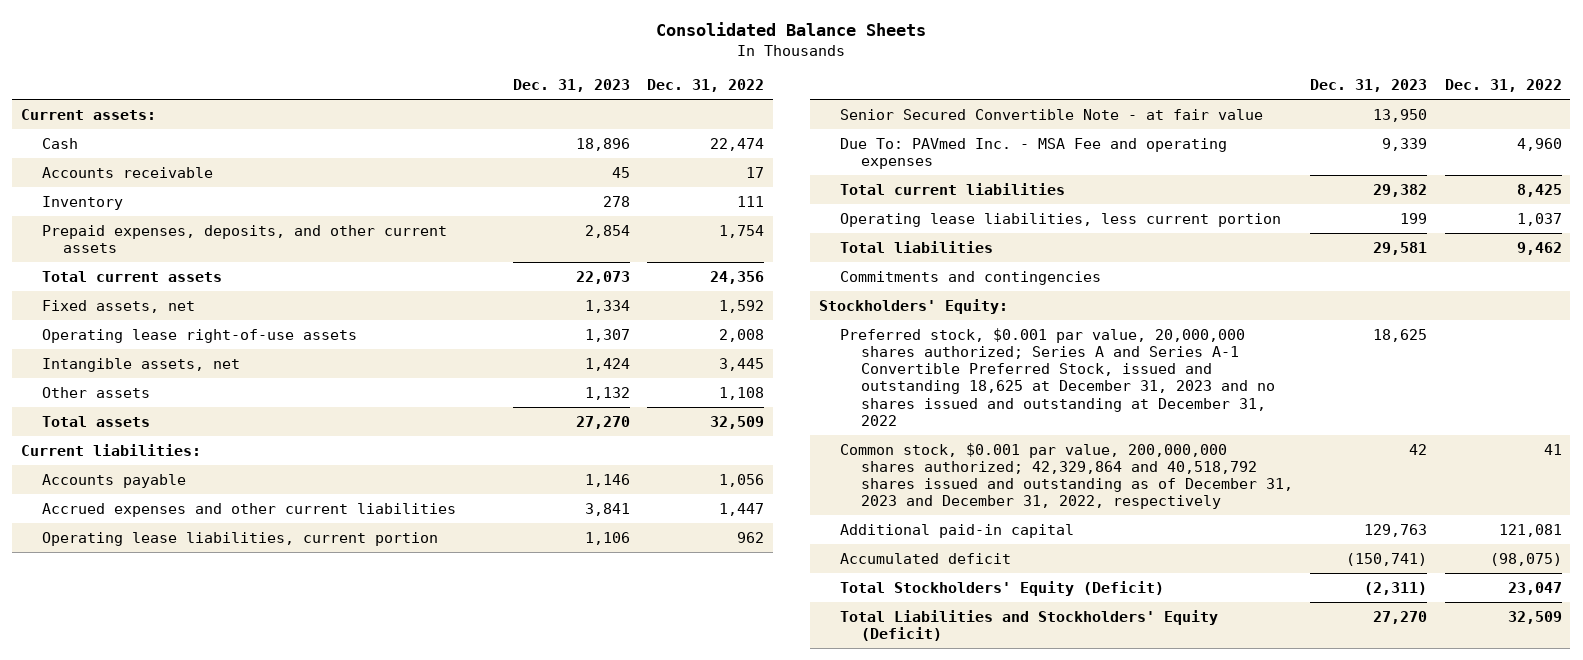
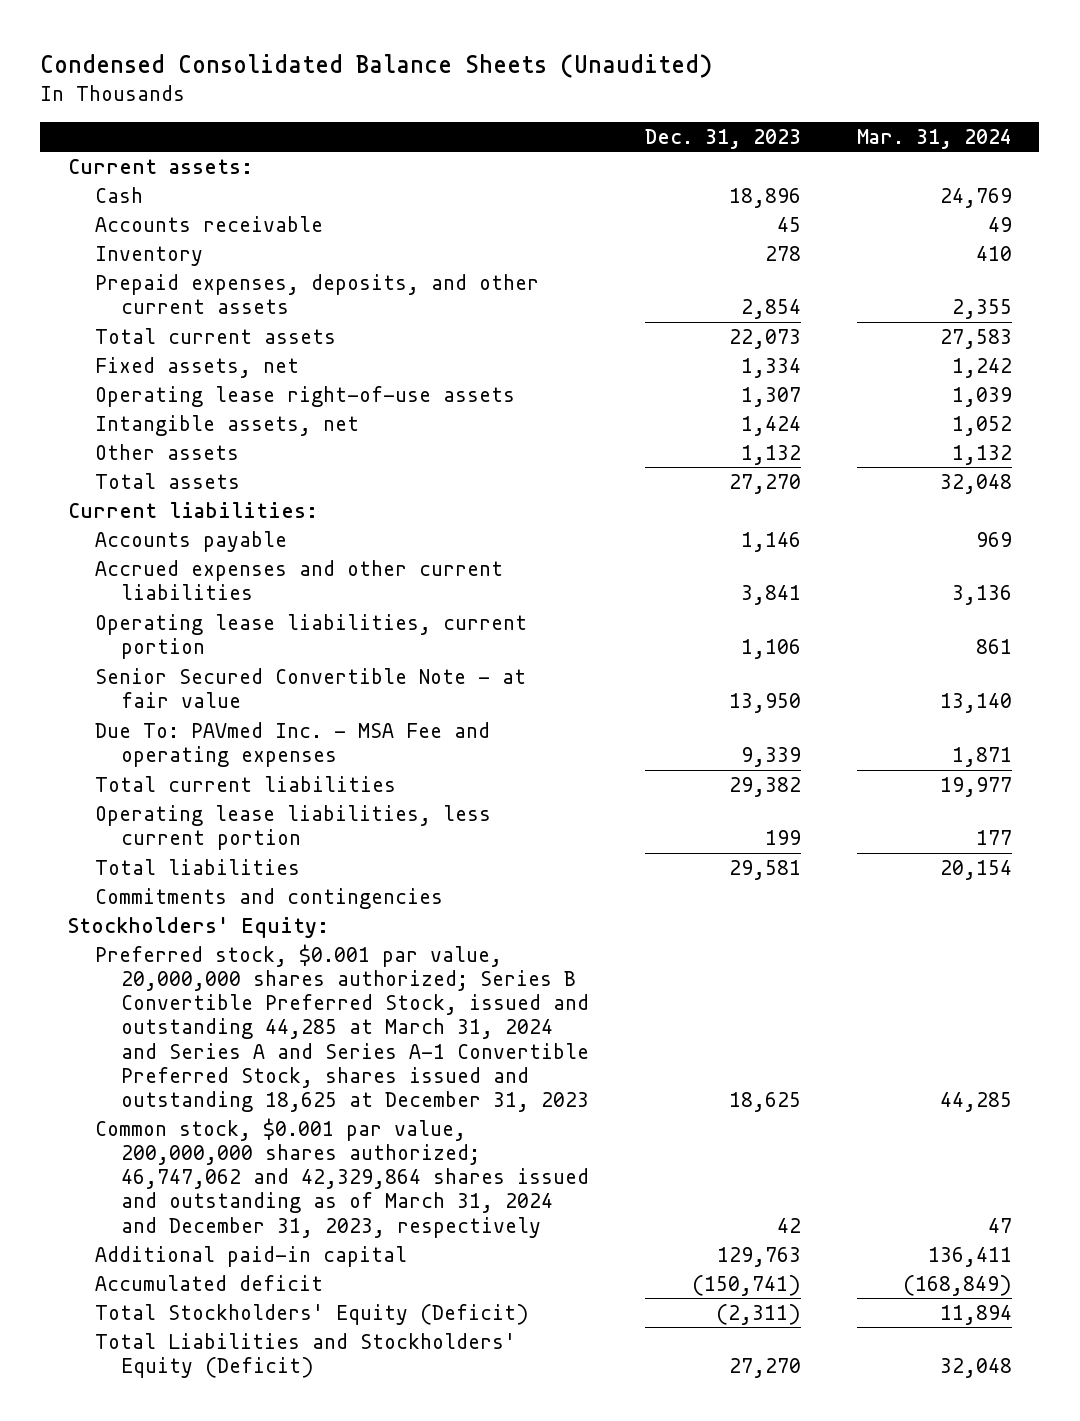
[656,21,927,36] Consolidated Balance Sheets -> [40,53,713,78] Condensed Consolidated Balance Sheets (Unaudited)
[647,79,765,93] Dec. 31, 2022 -> none
none -> [856,128,1012,149] Mar. 31, 2024
[839,327,1275,426] Preferred stock, $0.001 par value, 20,000,000 shares authorized; Series A and Series A-1 Convertible Preferred Stock, issued and outstanding 18,625 at December 31, 2023 and no shares issued and outstanding at December 31, 2022 -> [94,943,590,1112] Preferred stock, $0.001 par value, 20,000,000 shares authorized; Series B Convertible Preferred Stock, issued and outstanding 44,285 at March 31, 2024 and Series A and Series A-1 Convertible Preferred Stock, shares issued and outstanding 18,625 at December 31, 2023
[839,442,1293,510] Common stock, $0.001 par value, 200,000,000 shares authorized; 42,329,864 and 40,518,792 shares issued and outstanding as of December 31, 2023 and December 31, 2022, respectively -> [94,1117,590,1238] Common stock, $0.001 par value, 200,000,000 shares authorized; 46,747,062 and 42,329,864 shares issued and outstanding as of March 31, 2024 and December 31, 2023, respectively

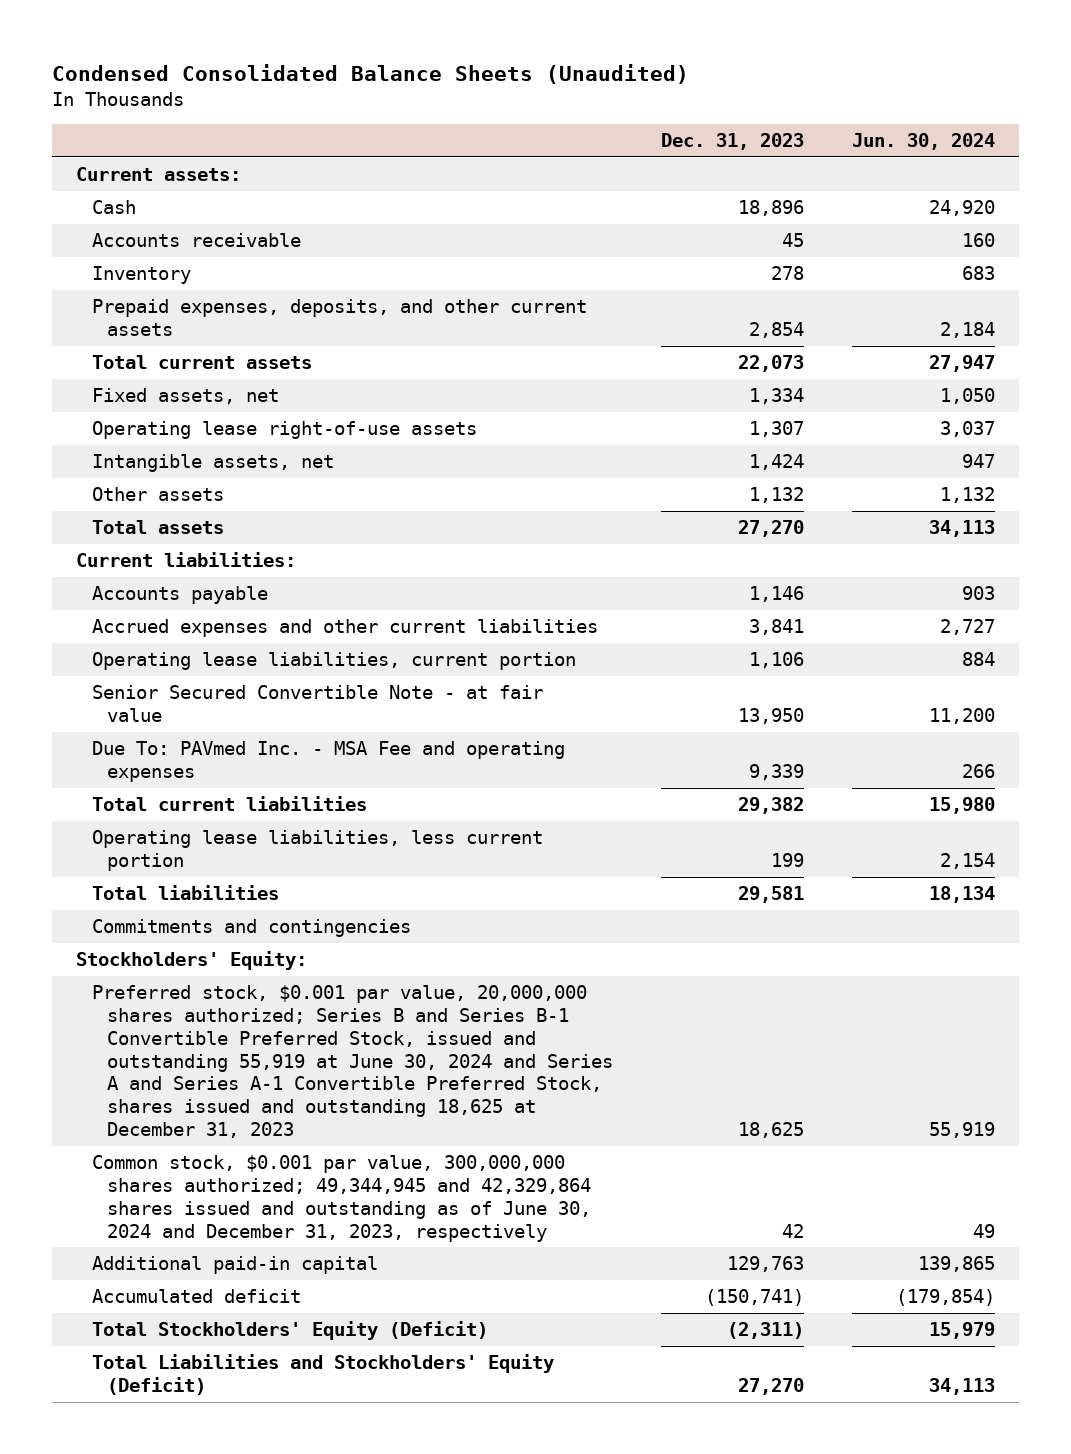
[856,128,1012,149] Mar. 31, 2024 -> none
none -> [852,133,996,151] Jun. 30, 2024
[94,943,590,1112] Preferred stock, $0.001 par value, 20,000,000 shares authorized; Series B Convertible Preferred Stock, issued and outstanding 44,285 at March 31, 2024 and Series A and Series A-1 Convertible Preferred Stock, shares issued and outstanding 18,625 at December 31, 2023 -> [91,985,614,1139] Preferred stock, $0.001 par value, 20,000,000 shares authorized; Series B and Series B-1 Convertible Preferred Stock, issued and outstanding 55,919 at June 30, 2024 and Series A and Series A-1 Convertible Preferred Stock, shares issued and outstanding 18,625 at December 31, 2023
[94,1117,590,1238] Common stock, $0.001 par value, 200,000,000 shares authorized; 46,747,062 and 42,329,864 shares issued and outstanding as of March 31, 2024 and December 31, 2023, respectively -> [91,1155,592,1242] Common stock, $0.001 par value, 300,000,000 shares authorized; 49,344,945 and 42,329,864 shares issued and outstanding as of June 30, 2024 and December 31, 2023, respectively

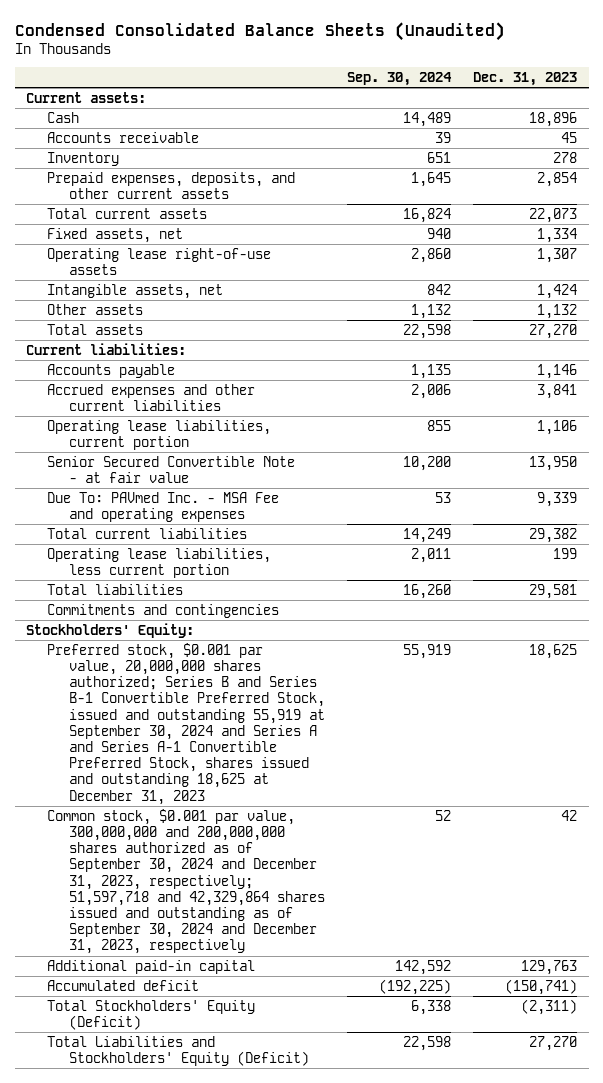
[852,133,996,151] Jun. 30, 2024 -> none
none -> [347,72,453,87] Sep. 30, 2024
[91,985,614,1139] Preferred stock, $0.001 par value, 20,000,000 shares authorized; Series B and Series B-1 Convertible Preferred Stock, issued and outstanding 55,919 at June 30, 2024 and Series A and Series A-1 Convertible Preferred Stock, shares issued and outstanding 18,625 at December 31, 2023 -> [47,642,325,805] Preferred stock, $0.001 par value, 20,000,000 shares authorized; Series B and Series B-1 Convertible Preferred Stock, issued and outstanding 55,919 at September 30, 2024 and Series A and Series A-1 Convertible Preferred Stock, shares issued and outstanding 18,625 at December 31, 2023
[91,1155,592,1242] Common stock, $0.001 par value, 300,000,000 shares authorized; 49,344,945 and 42,329,864 shares issued and outstanding as of June 30, 2024 and December 31, 2023, respectively -> [47,808,325,955] Common stock, $0.001 par value, 300,000,000 and 200,000,000 shares authorized as of September 30, 2024 and December 31, 2023, respectively; 51,597,718 and 42,329,864 shares issued and outstanding as of September 30, 2024 and December 31, 2023, respectively

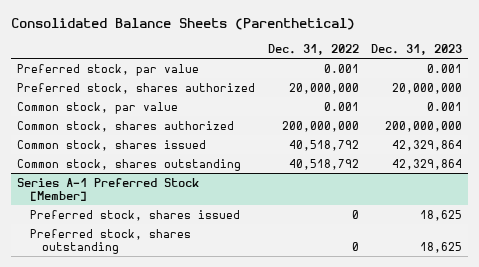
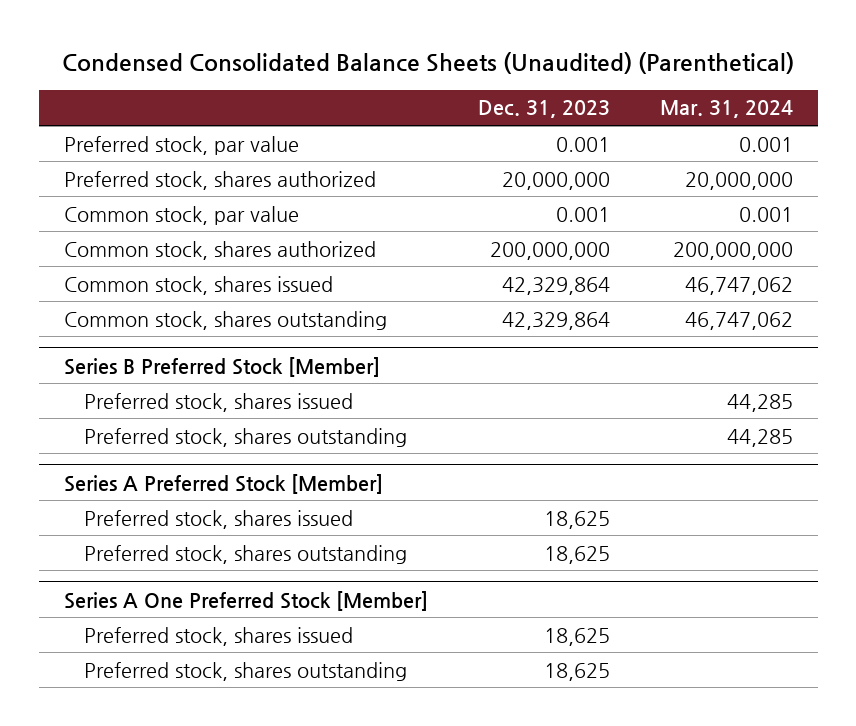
[11,18,356,31] Consolidated Balance Sheets (Parenthetical) -> [62,51,795,74] Condensed Consolidated Balance Sheets (Unaudited) (Parenthetical)
[267,44,359,56] Dec. 31, 2022 -> none
none -> [659,100,793,119] Mar. 31, 2024
none -> [63,356,380,377] Series B Preferred Stock [Member]
none -> [84,392,354,412] Preferred stock, shares issued
none -> [84,427,408,447] Preferred stock, shares outstanding
[17,177,200,201] Series A-1 Preferred Stock [Member] -> [63,473,383,494] Series A Preferred Stock [Member]
none -> [63,590,428,611] Series A One Preferred Stock [Member]
none -> [84,626,354,646] Preferred stock, shares issued
none -> [84,661,408,681] Preferred stock, shares outstanding

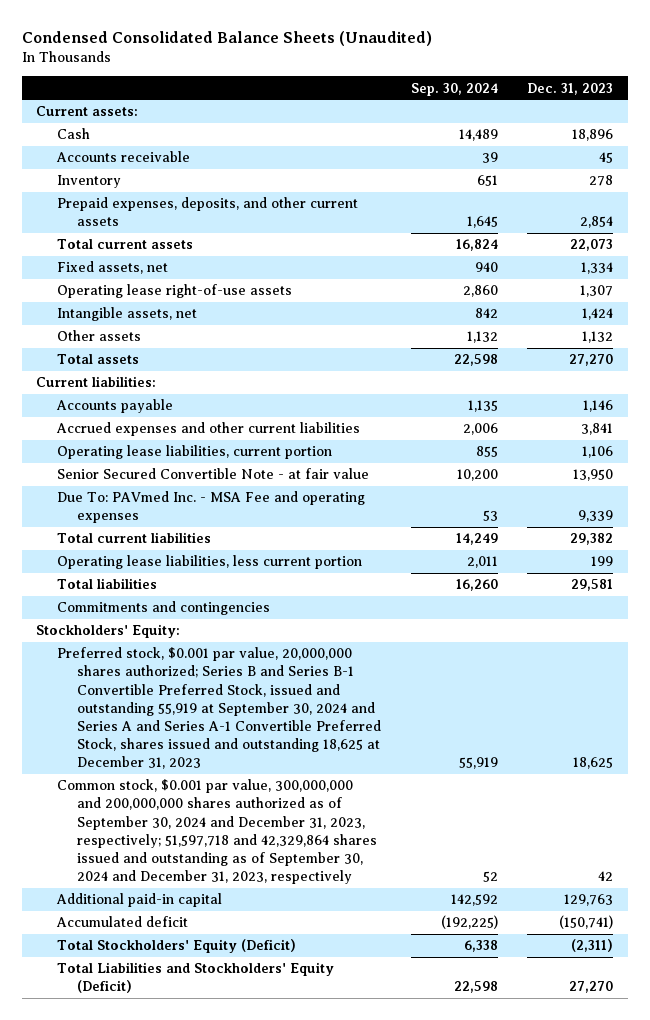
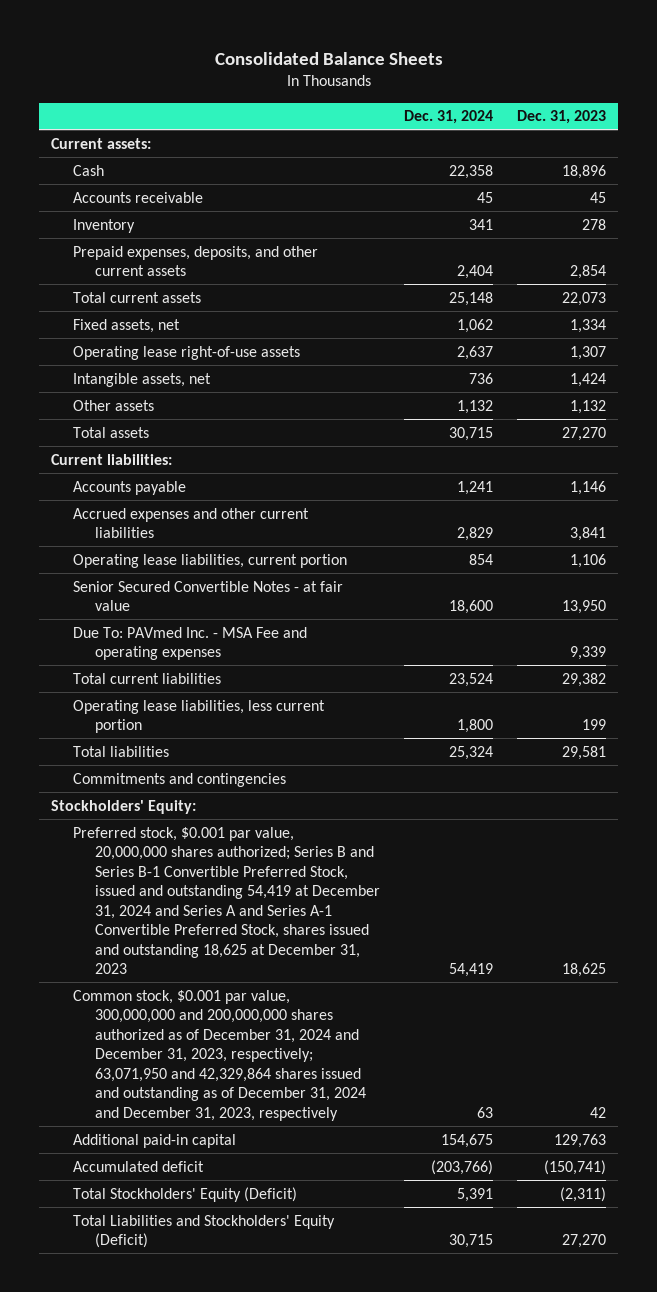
[21,31,432,47] Condensed Consolidated Balance Sheets (Unaudited) -> [214,51,443,65] Consolidated Balance Sheets
[410,82,498,96] Sep. 30, 2024 -> none
none -> [404,110,494,125] Dec. 31, 2024
[56,468,369,480] Senior Secured Convertible Note - at fair value -> [73,580,344,612] Senior Secured Convertible Notes - at fair value
[56,647,382,770] Preferred stock, $0.001 par value, 20,000,000 shares authorized; Series B and Series B-1 Convertible Preferred Stock, issued and outstanding 55,919 at September 30, 2024 and Series A and Series A-1 Convertible Preferred Stock, shares issued and outstanding 18,625 at December 31, 2023 -> [73,826,381,975] Preferred stock, $0.001 par value, 20,000,000 shares authorized; Series B and Series B-1 Convertible Preferred Stock, issued and outstanding 54,419 at December 31, 2024 and Series A and Series A-1 Convertible Preferred Stock, shares issued and outstanding 18,625 at December 31, 2023
[56,779,378,885] Common stock, $0.001 par value, 300,000,000 and 200,000,000 shares authorized as of September 30, 2024 and December 31, 2023, respectively; 51,597,718 and 42,329,864 shares issued and outstanding as of September 30, 2024 and December 31, 2023, respectively -> [73,989,367,1121] Common stock, $0.001 par value, 300,000,000 and 200,000,000 shares authorized as of December 31, 2024 and December 31, 2023, respectively; 63,071,950 and 42,329,864 shares issued and outstanding as of December 31, 2024 and December 31, 2023, respectively

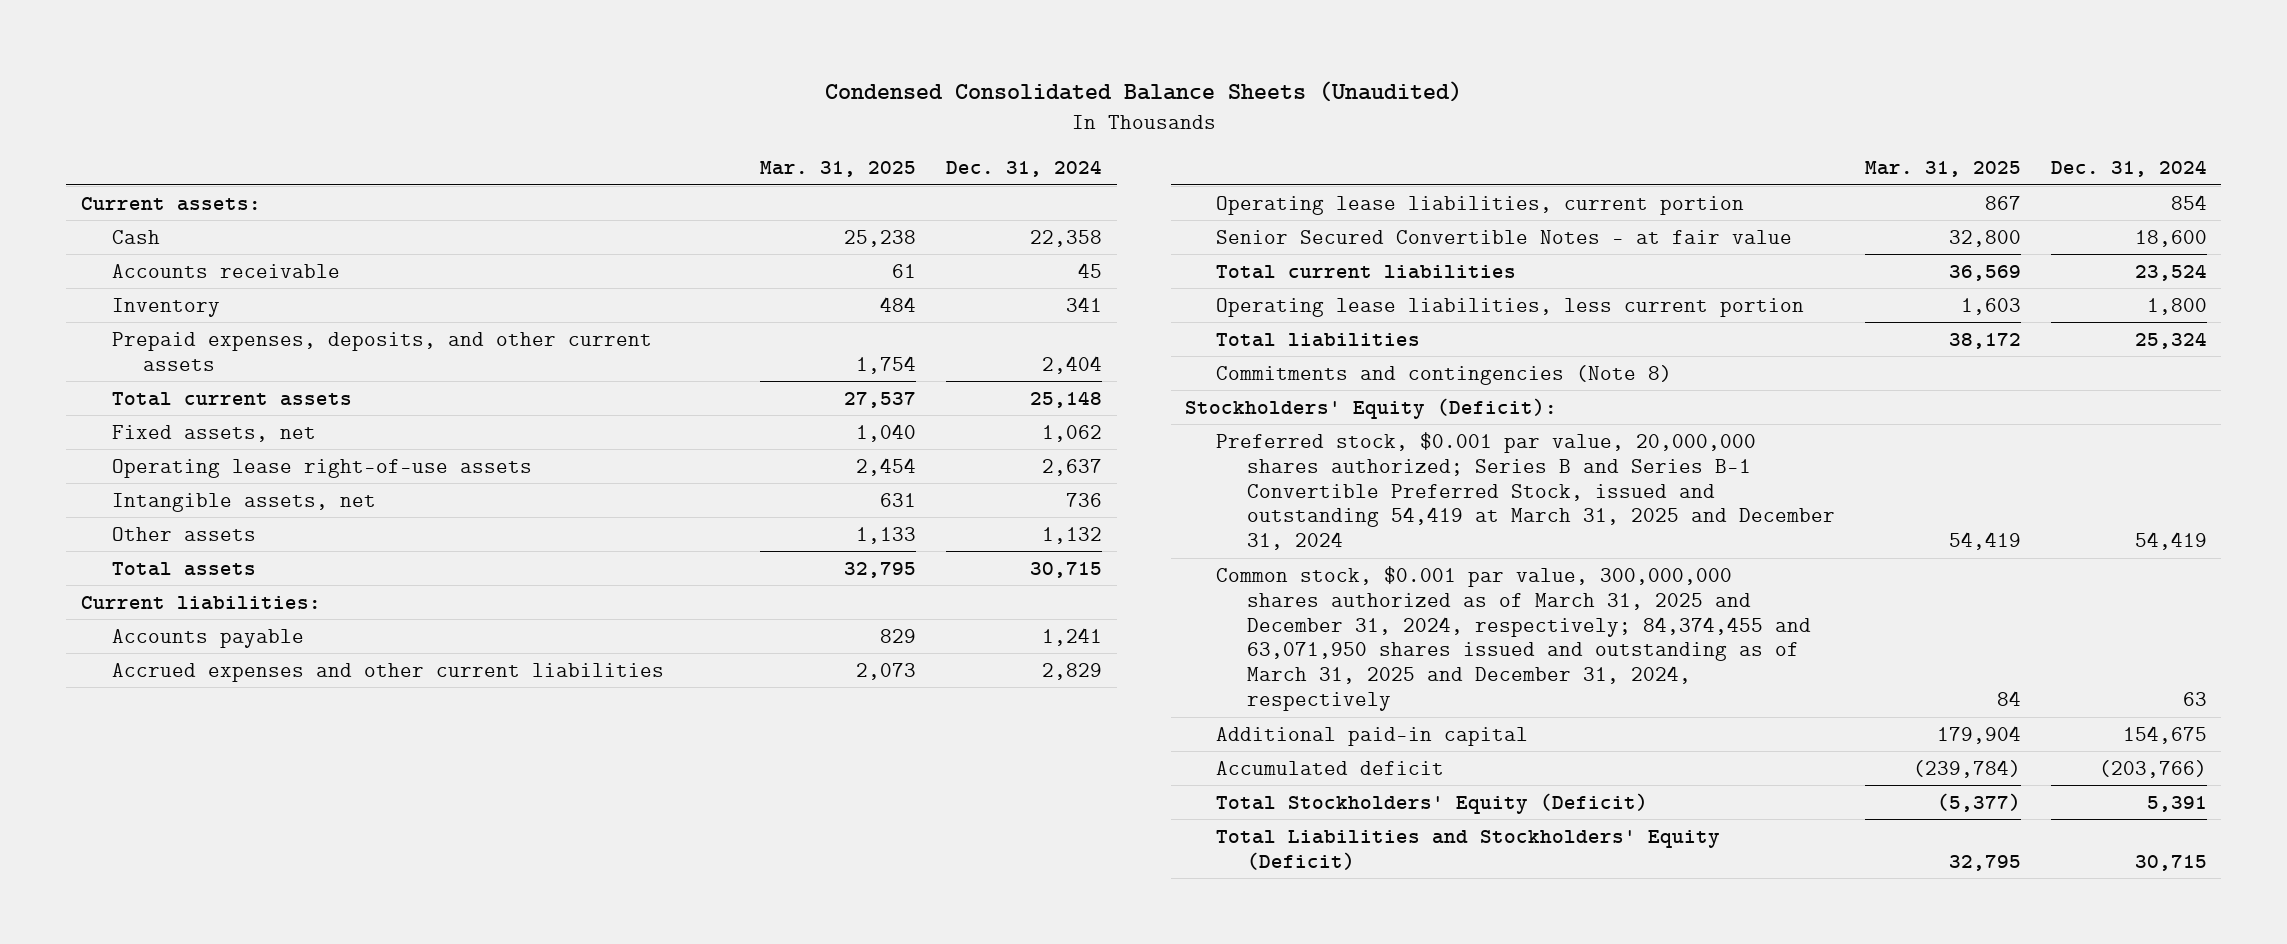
[214,51,443,65] Consolidated Balance Sheets -> [824,81,1462,103] Condensed Consolidated Balance Sheets (Unaudited)
[517,110,607,125] Dec. 31, 2023 -> none
none -> [760,160,917,177] Mar. 31, 2025
[73,626,308,661] Due To: PAVmed Inc. - MSA Fee and operating expenses -> none
[73,772,287,787] Commitments and contingencies -> [1216,364,1673,385] Commitments and contingencies (Note 8)
[51,799,197,814] Stockholders' Equity: -> [1185,397,1558,419] Stockholders' Equity (Deficit):
[73,826,381,975] Preferred stock, $0.001 par value, 20,000,000 shares authorized; Series B and Series B-1 Convertible Preferred Stock, issued and outstanding 54,419 at December 31, 2024 and Series A and Series A-1 Convertible Preferred Stock, shares issued and outstanding 18,625 at December 31, 2023 -> [1216,431,1836,551] Preferred stock, $0.001 par value, 20,000,000 shares authorized; Series B and Series B-1 Convertible Preferred Stock, issued and outstanding 54,419 at March 31, 2025 and December 31, 2024
[73,989,367,1121] Common stock, $0.001 par value, 300,000,000 and 200,000,000 shares authorized as of December 31, 2024 and December 31, 2023, respectively; 63,071,950 and 42,329,864 shares issued and outstanding as of December 31, 2024 and December 31, 2023, respectively -> [1216,565,1812,712] Common stock, $0.001 par value, 300,000,000 shares authorized as of March 31, 2025 and December 31, 2024, respectively; 84,374,455 and 63,071,950 shares issued and outstanding as of March 31, 2025 and December 31, 2024, respectively

